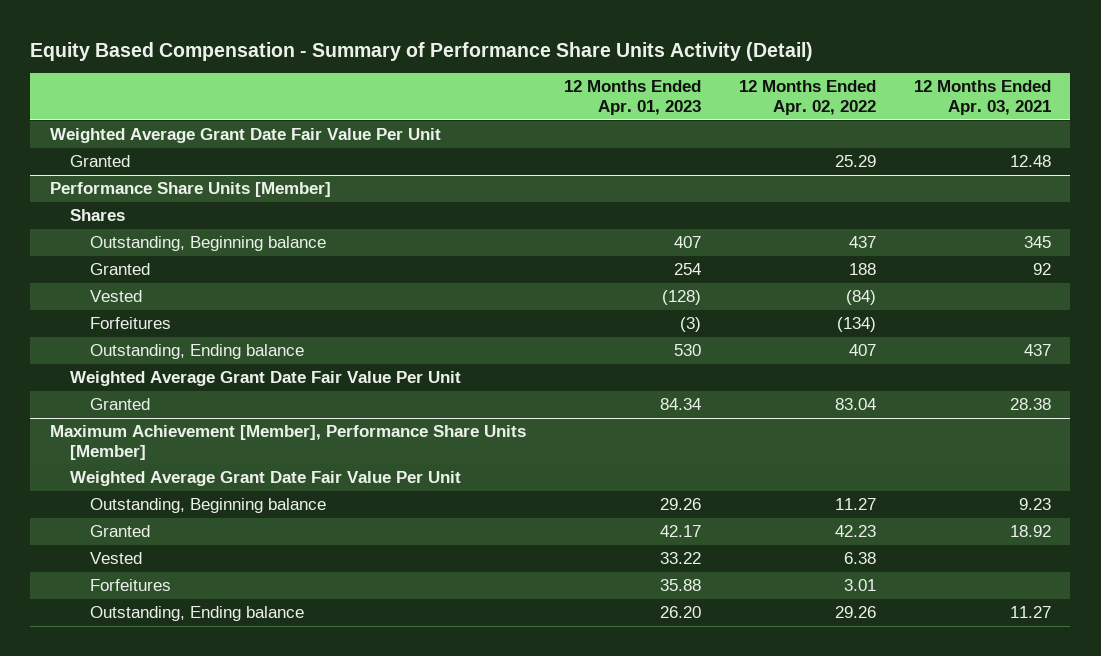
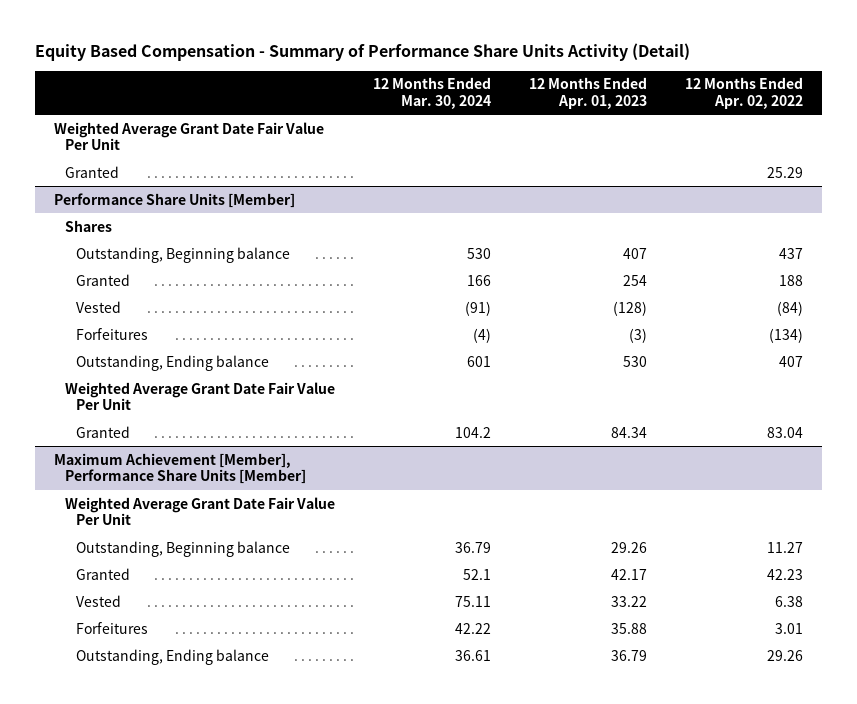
[914,80,1052,116] 12 Months Ended Apr. 03, 2021 -> none
none -> [372,77,491,110] 12 Months Ended Mar. 30, 2024
[659,606,701,619] 26.20 -> [611,649,648,661] 36.79

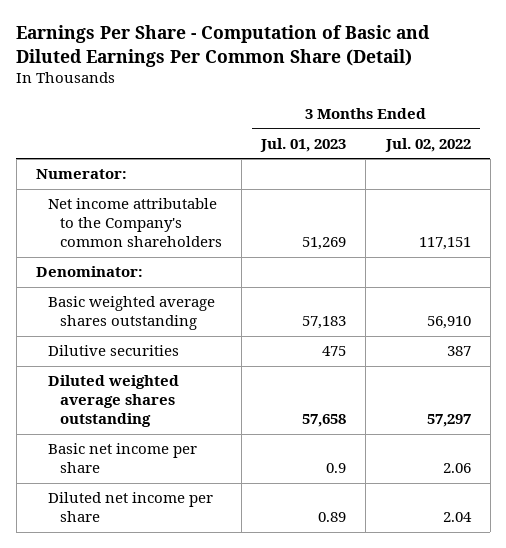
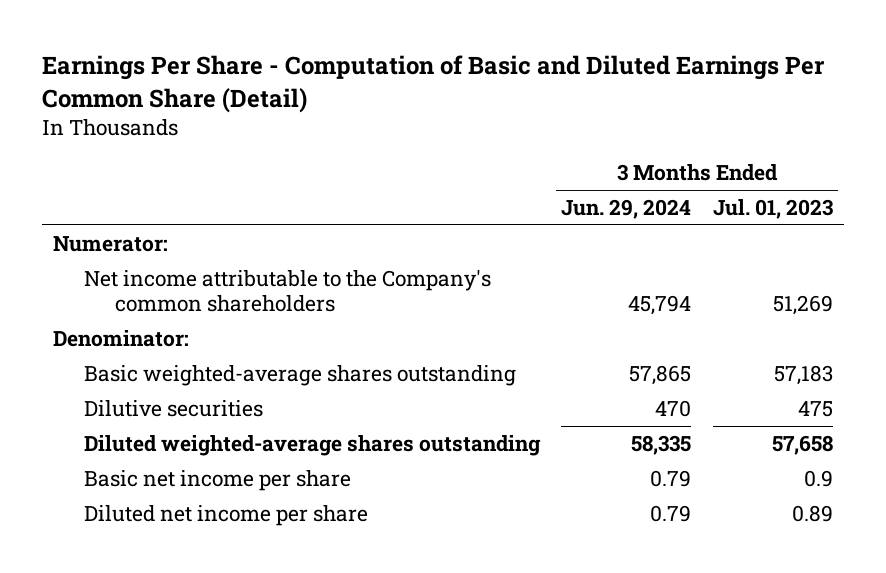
[384,137,471,152] Jul. 02, 2022 -> none
none -> [561,198,692,219] Jun. 29, 2024
[47,296,215,331] Basic weighted average shares outstanding -> [84,364,517,386] Basic weighted-average shares outstanding
[47,375,179,428] Diluted weighted average shares outstanding -> [84,434,542,456] Diluted weighted-average shares outstanding

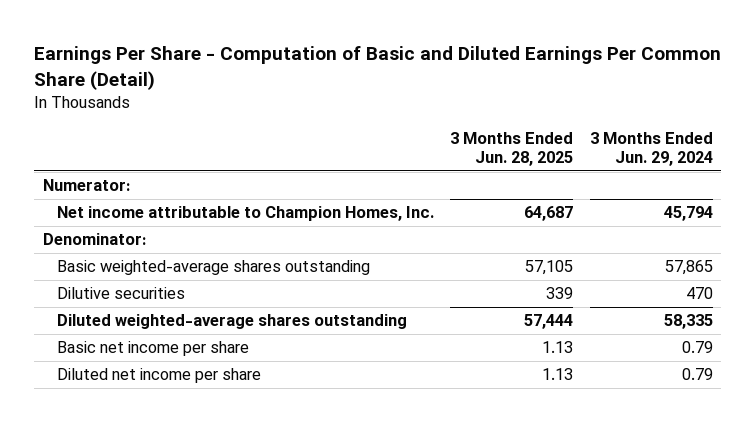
[712,198,833,219] Jul. 01, 2023 -> none
none -> [450,131,574,167] 3 Months Ended Jun. 28, 2025
[84,269,492,313] Net income attributable to the Company's common shareholders -> [56,206,434,222] Net income attributable to Champion Homes, Inc.

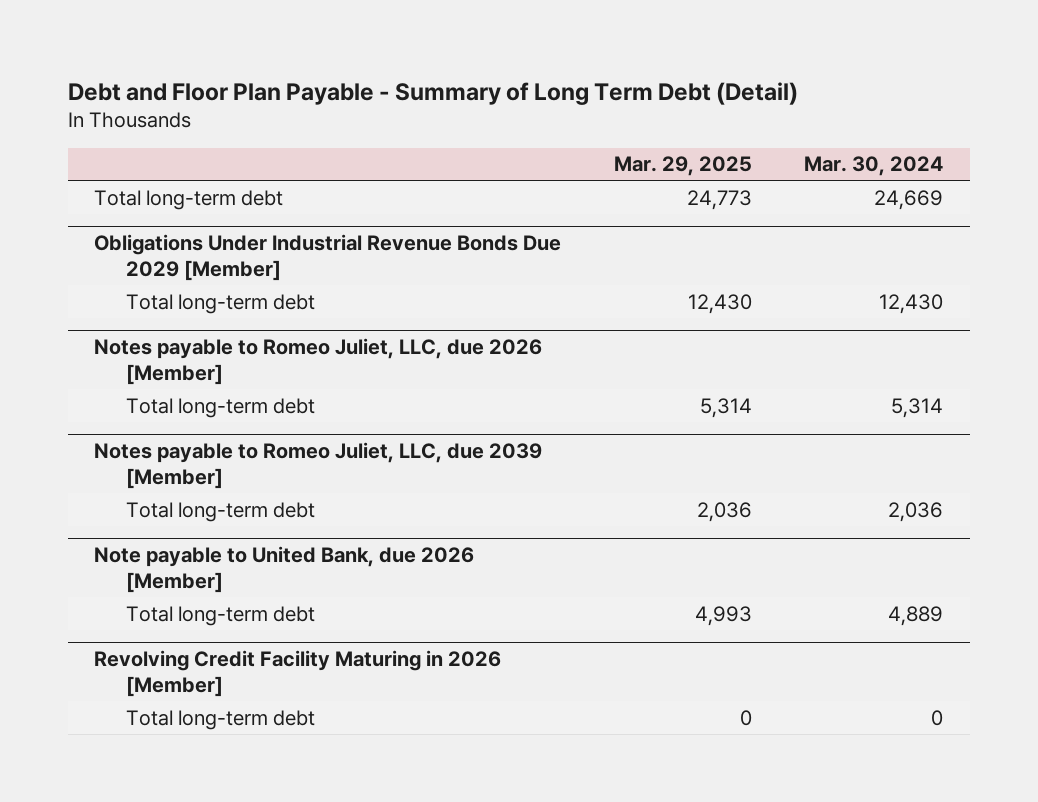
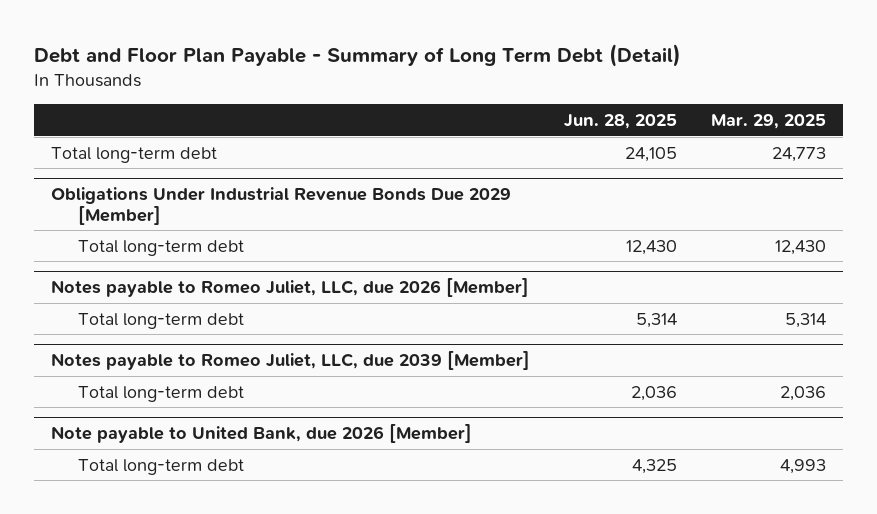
[804,156,944,177] Mar. 30, 2024 -> none
none -> [563,113,677,129] Jun. 28, 2025
[94,650,502,697] Revolving Credit Facility Maturing in 2026 [Member] -> none
[126,709,316,730] Total long-term debt -> none

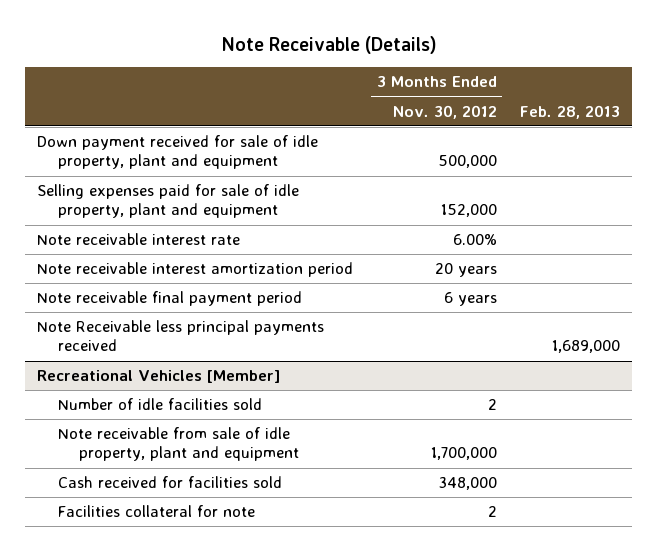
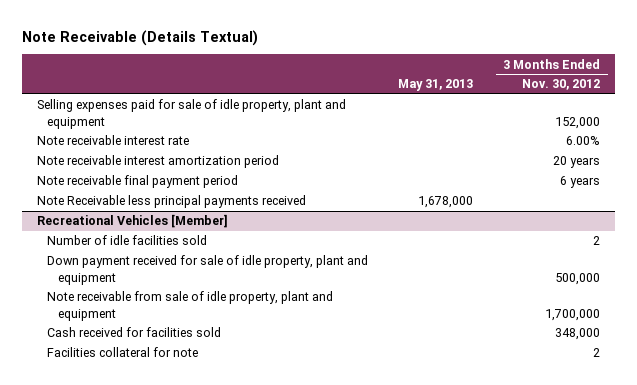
[220,35,437,54] Note Receivable (Details) -> [21,29,258,46] Note Receivable (Details Textual)
[520,104,621,119] Feb. 28, 2013 -> none
none -> [398,79,474,92] May 31, 2013
[37,135,319,170] Down payment received for sale of idle property, plant and equipment -> none
none -> [47,255,369,285] Down payment received for sale of idle property, plant and equipment

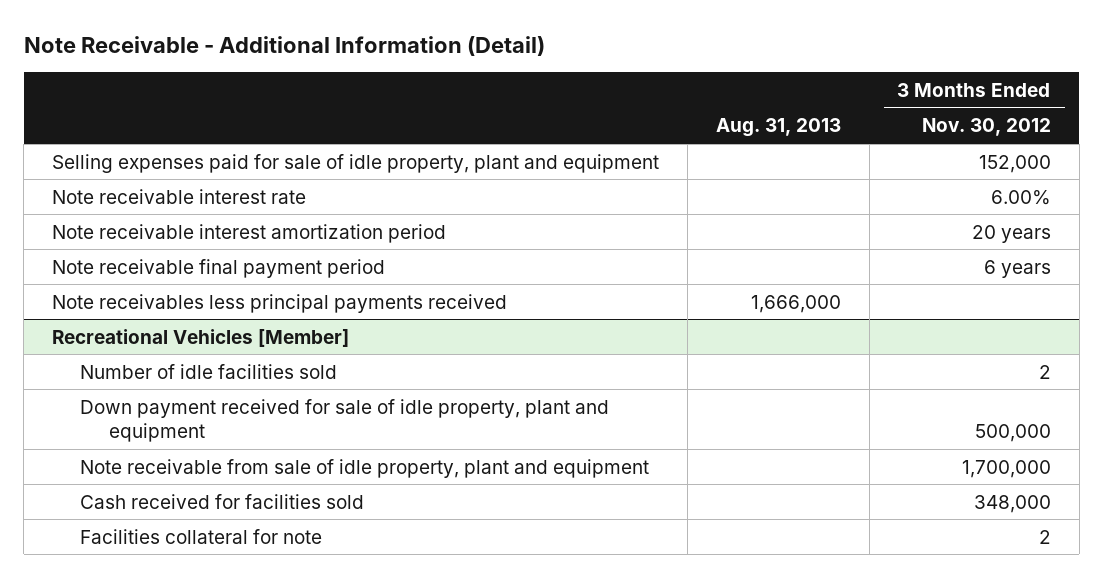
[21,29,258,46] Note Receivable (Details Textual) -> [23,36,545,57] Note Receivable - Additional Information (Detail)
[398,79,474,92] May 31, 2013 -> none
none -> [716,118,842,138] Aug. 31, 2013
[36,195,306,209] Note Receivable less principal payments received -> [52,293,508,313] Note receivables less principal payments received

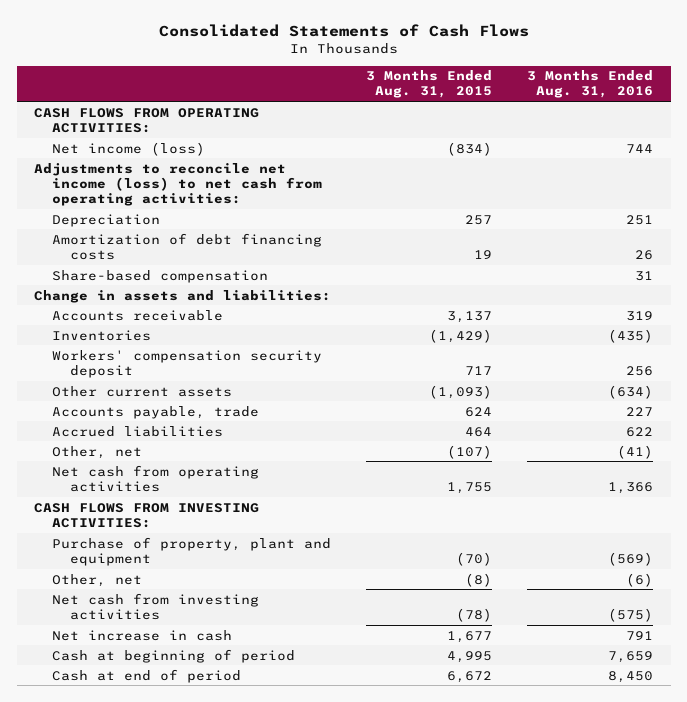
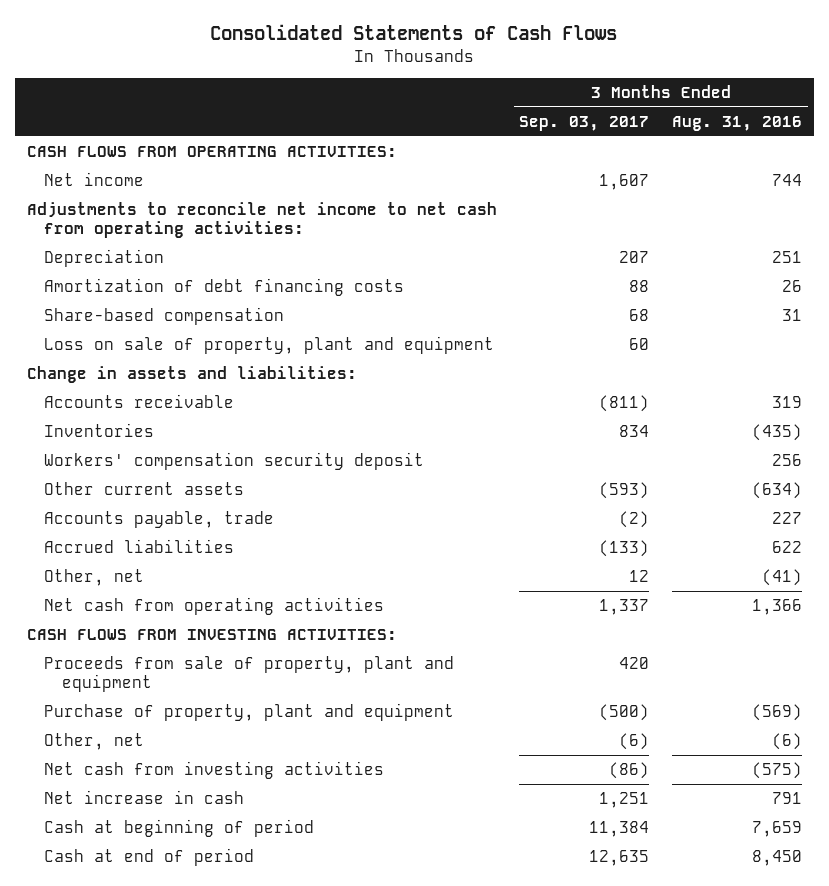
[366,70,493,99] 3 Months Ended Aug. 31, 2015 -> none
none -> [519,115,650,131] Sep. 03, 2017
[52,141,206,156] Net income (loss) -> [44,172,145,187] Net income
[34,162,323,207] Adjustments to reconcile net income (loss) to net cash from operating activities: -> [26,202,497,239] Adjustments to reconcile net income to net cash from operating activities:
none -> [44,336,495,355] Loss on sale of property, plant and equipment
none -> [44,656,455,693] Proceeds from sale of property, plant and equipment

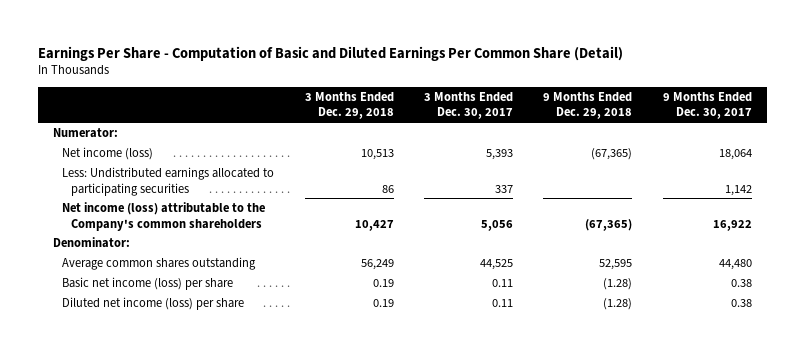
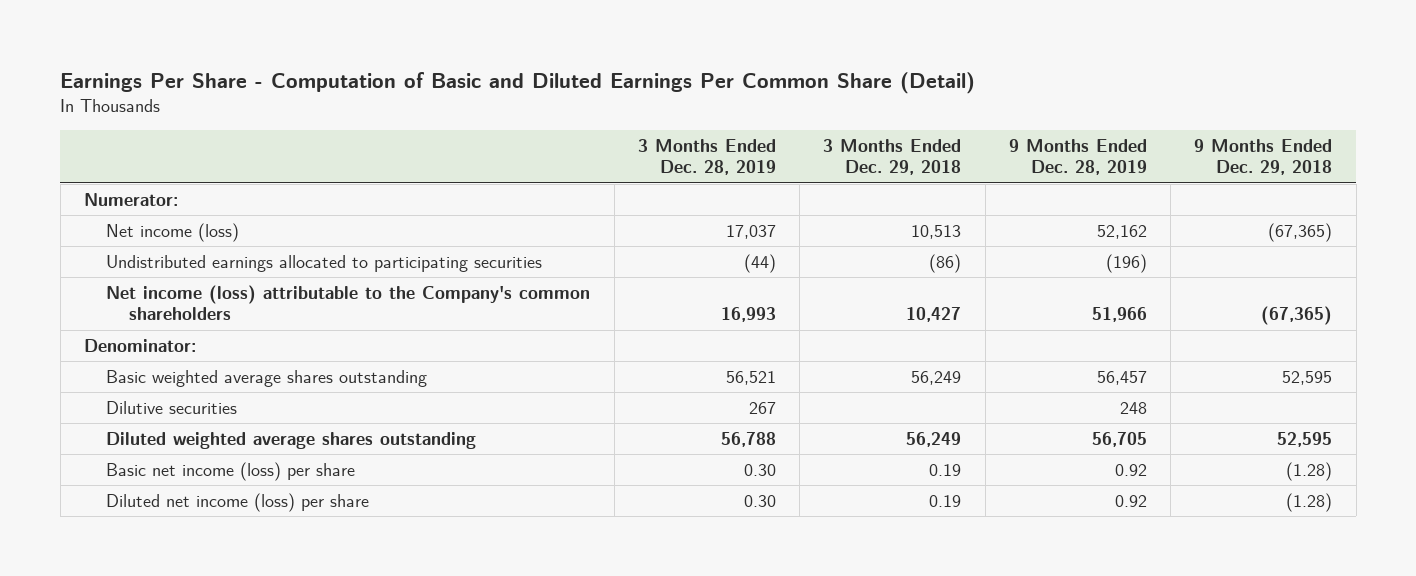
[424,91,514,120] 3 Months Ended Dec. 30, 2017 -> none
[662,91,752,120] 9 Months Ended Dec. 30, 2017 -> none
none -> [637,138,776,176] 3 Months Ended Dec. 28, 2019
none -> [1008,138,1147,176] 9 Months Ended Dec. 28, 2019
[62,166,275,196] Less: Undistributed earnings allocated to participating securities -> [106,254,543,272] Undistributed earnings allocated to participating securities
[381,184,394,193] 86 -> [929,253,962,273] (86)
[62,256,257,270] Average common shares outstanding -> [106,369,428,387] Basic weighted average shares outstanding
none -> [106,400,238,414] Dilutive securities
none -> [106,431,477,449] Diluted weighted average shares outstanding

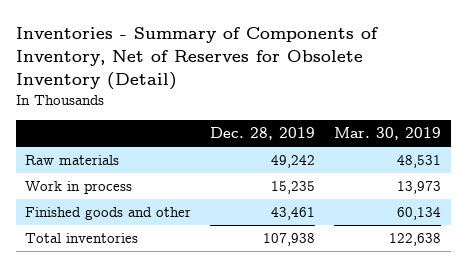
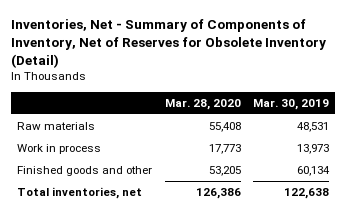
[15,26,378,91] Inventories - Summary of Components of Inventory, Net of Reserves for Obsolete Inventory (Detail) -> [10,18,326,68] Inventories, Net - Summary of Components of Inventory, Net of Reserves for Obsolete Inventory (Detail)
[210,127,316,141] Dec. 28, 2019 -> none
none -> [164,98,241,110] Mar. 28, 2020
[25,233,139,244] Total inventories -> [17,187,143,200] Total inventories, net

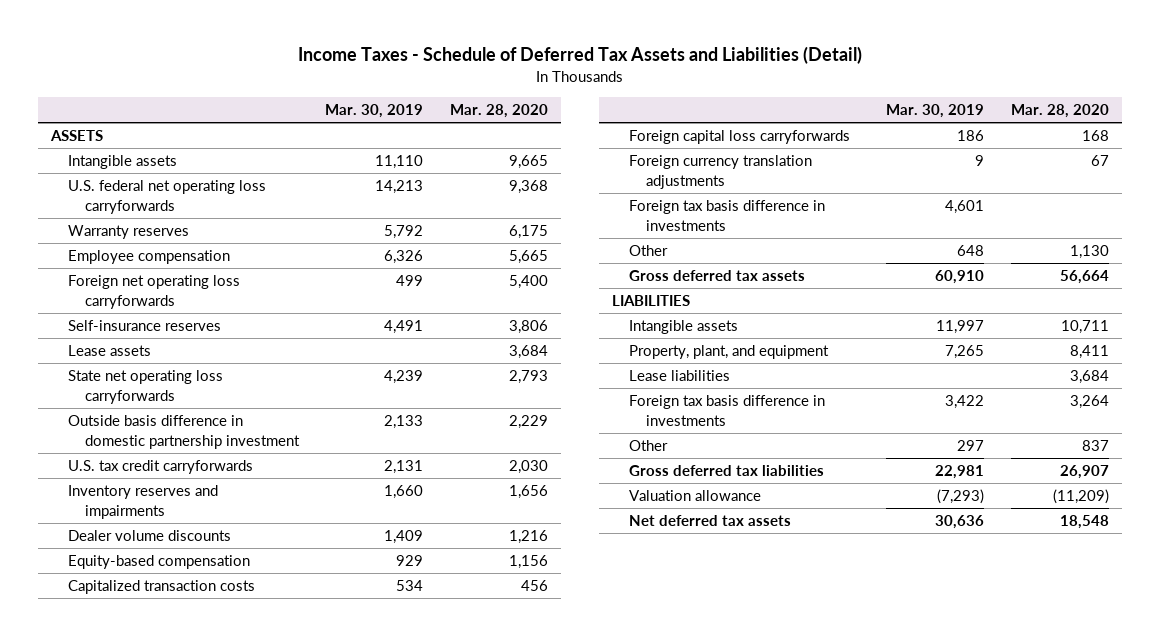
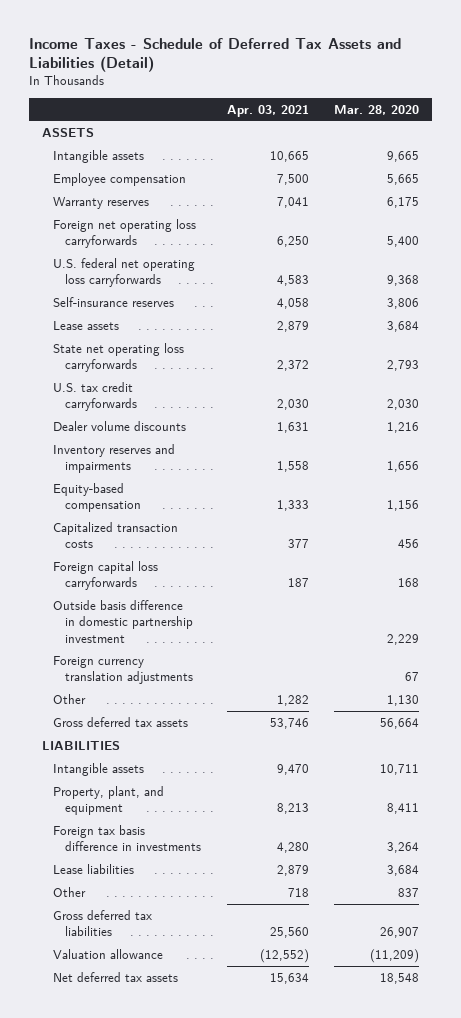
[325,103,424,118] Mar. 30, 2019 -> none
none -> [226,104,309,117] Apr. 03, 2021
[67,225,189,240] Warranty reserves -> [53,196,150,209] Warranty reserves
[67,180,266,214] U.S. federal net operating loss carryforwards -> [53,257,196,288] U.S. federal net operating loss carryforwards
[67,485,218,519] Inventory reserves and impairments -> [53,443,176,474] Inventory reserves and impairments
[67,415,300,449] Outside basis difference in domestic partnership investment -> [53,599,193,643] Outside basis difference in domestic partnership investment
[629,200,826,231] Foreign tax basis difference in investments -> none
[629,370,731,382] Lease liabilities -> [53,863,135,874] Lease liabilities

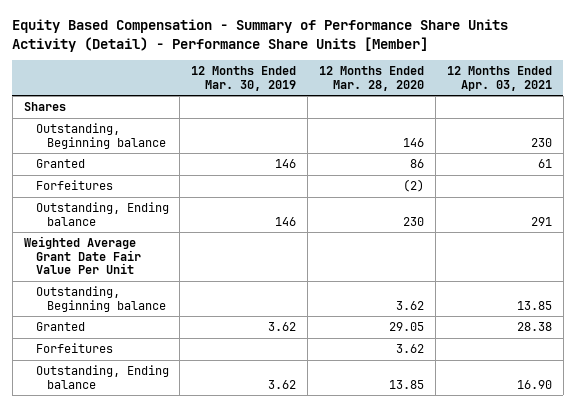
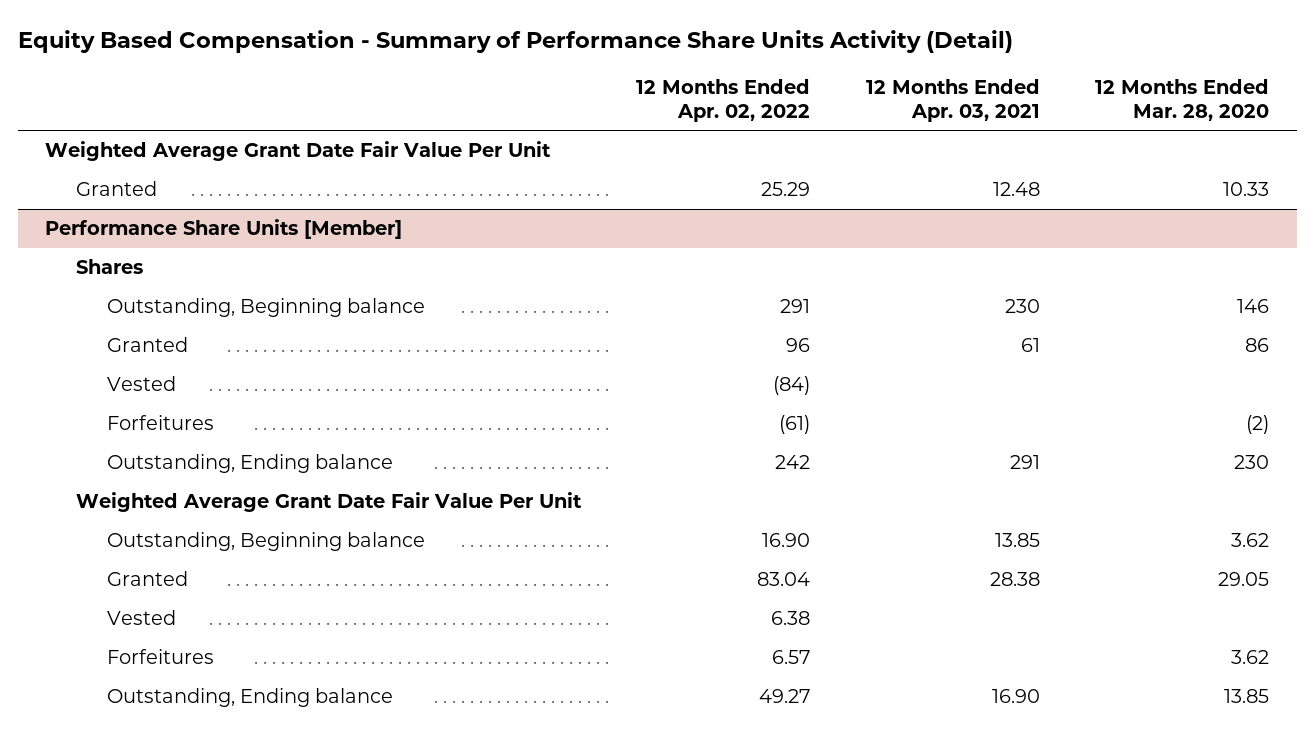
[12,19,509,52] Equity Based Compensation - Summary of Performance Share Units Activity (Detail) - Performance Share Units [Member] -> [17,30,1013,54] Equity Based Compensation - Summary of Performance Share Units Activity (Detail)
[191,66,297,91] 12 Months Ended Mar. 30, 2019 -> none
none -> [636,79,811,122] 12 Months Ended Apr. 02, 2022
none -> [45,141,552,162] Weighted Average Grant Date Fair Value Per Unit
none -> [76,181,158,197] Granted
none -> [45,219,403,240] Performance Share Units [Member]
none -> [107,376,177,392] Vested
none -> [107,610,177,626] Vested

